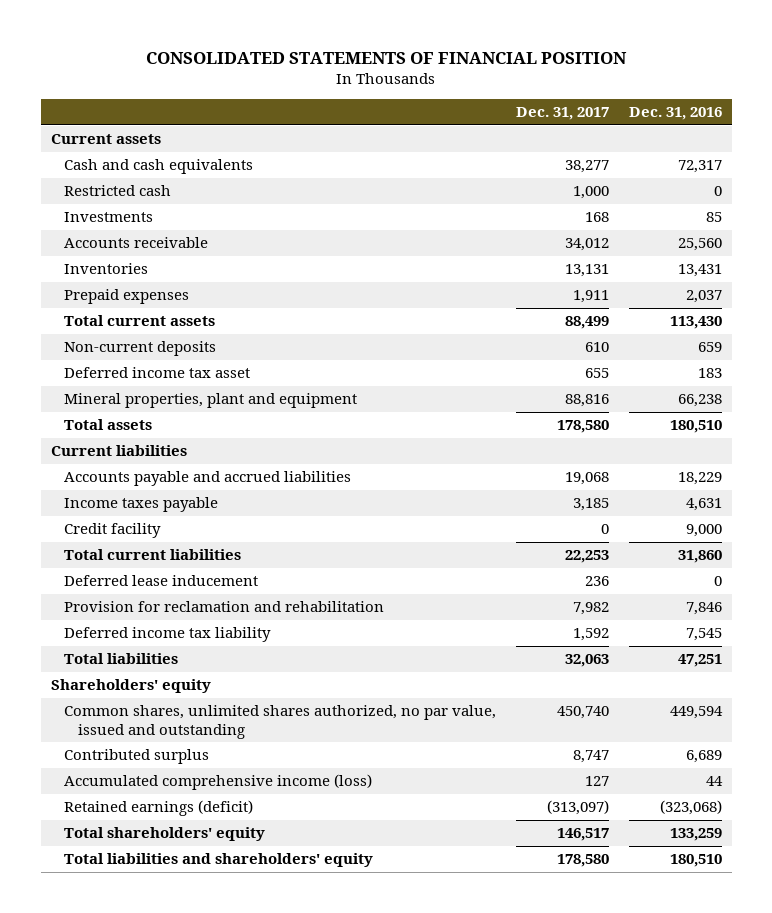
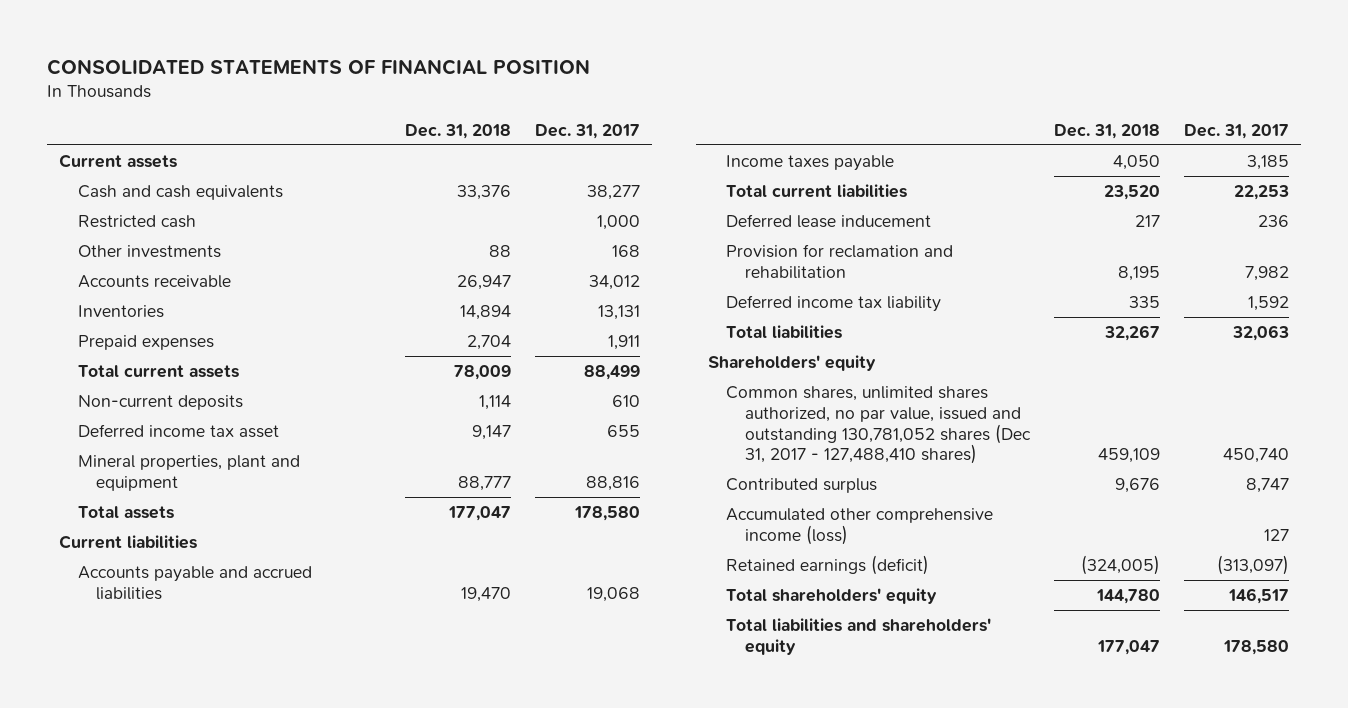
[628,107,722,121] Dec. 31, 2016 -> none
none -> [405,123,512,139] Dec. 31, 2018
[64,212,154,223] Investments -> [77,244,221,258] Other investments
[64,523,162,539] Credit facility -> none
[64,705,497,739] Common shares, unlimited shares authorized, no par value, issued and outstanding -> [726,385,1032,465] Common shares, unlimited shares authorized, no par value, issued and outstanding 130,781,052 shares (Dec 31, 2017 - 127,488,410 shares)
[64,774,373,791] Accumulated comprehensive income (loss) -> [726,507,994,545] Accumulated other comprehensive income (loss)

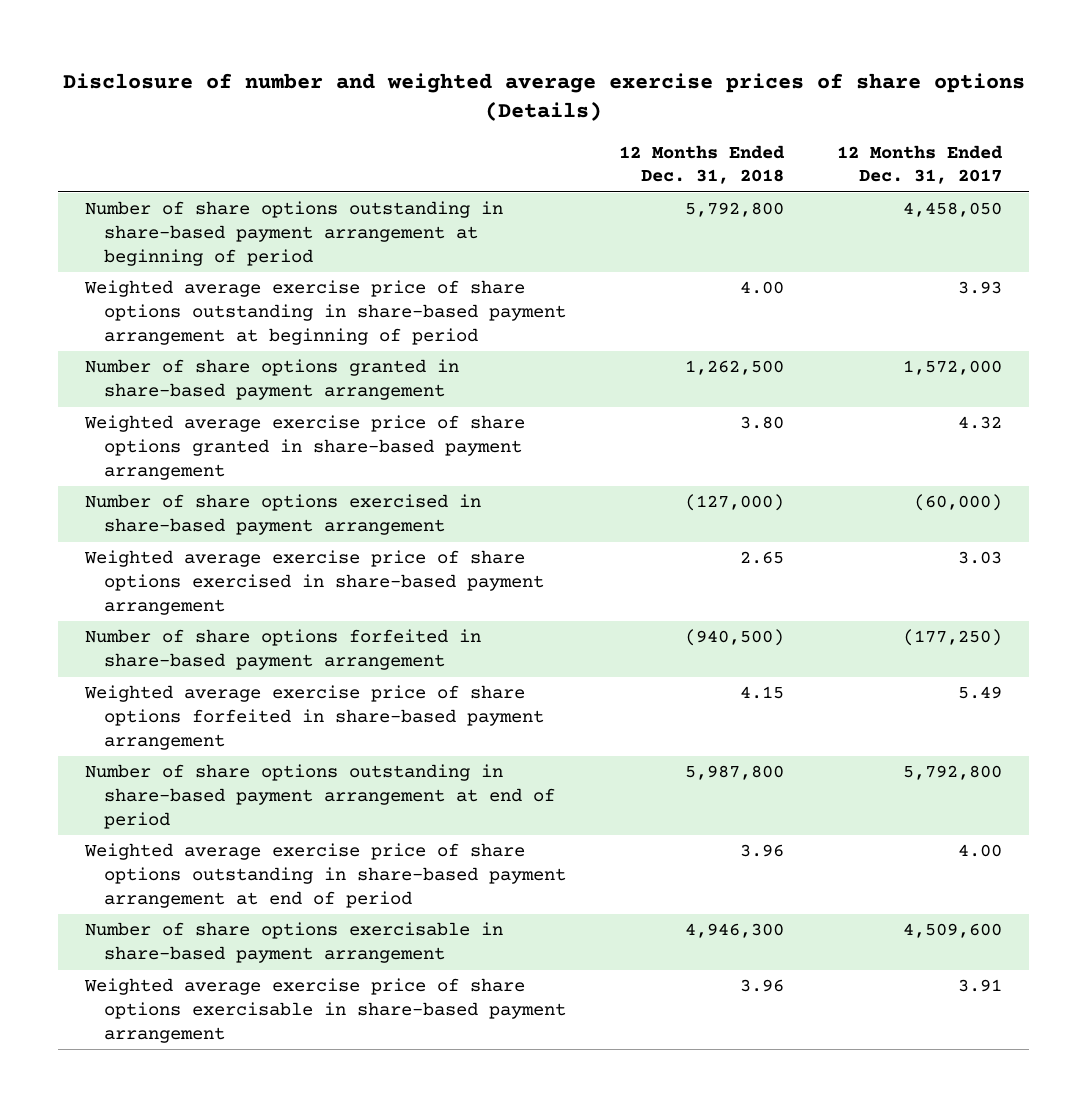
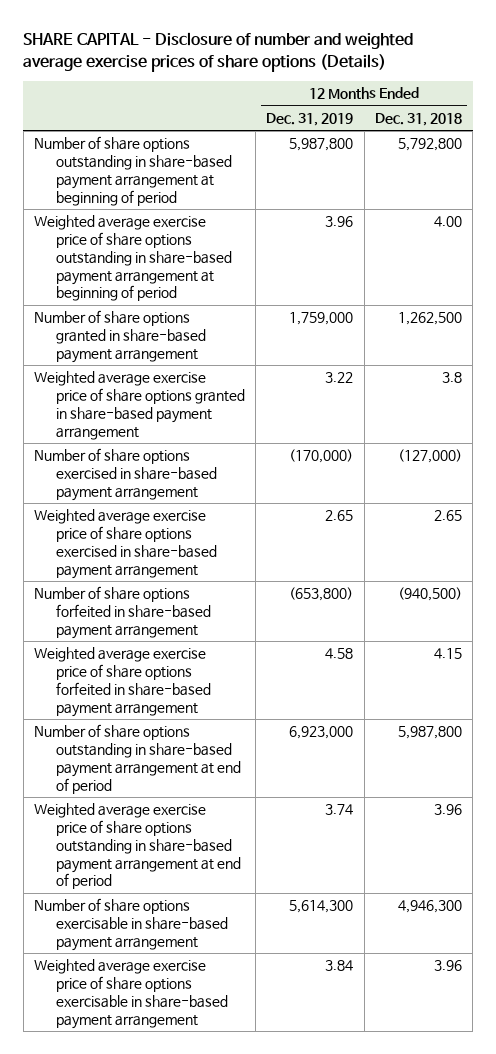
[62,72,1025,122] Disclosure of number and weighted average exercise prices of share options (Details) -> [23,31,414,72] SHARE CAPITAL - Disclosure of number and weighted average exercise prices of share options (Details)
[837,144,1004,185] 12 Months Ended Dec. 31, 2017 -> none
none -> [266,113,354,127] Dec. 31, 2019
[740,416,785,430] 3.80 -> [441,372,462,384] 3.8

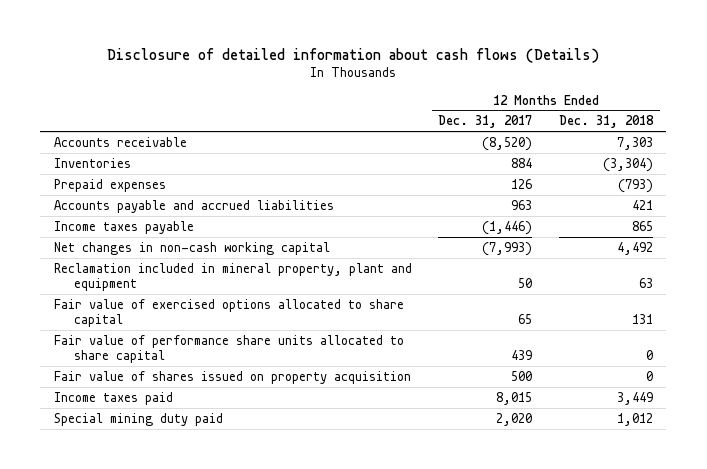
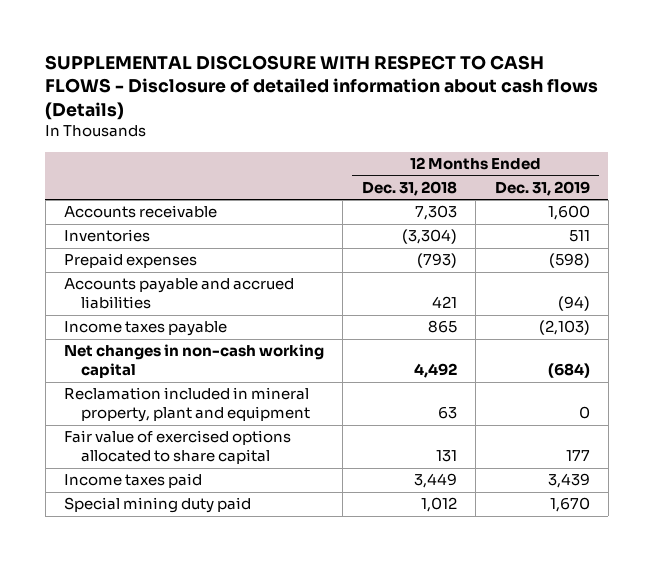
[107,48,600,64] Disclosure of detailed information about cash flows (Details) -> [45,54,599,120] SUPPLEMENTAL DISCLOSURE WITH RESPECT TO CASH FLOWS - Disclosure of detailed information about cash flows (Details)
[438,115,533,129] Dec. 31, 2017 -> none
none -> [494,181,590,197] Dec. 31, 2019
[53,334,404,363] Fair value of performance share units allocated to share capital -> none
[53,370,411,384] Fair value of shares issued on property acquisition -> none

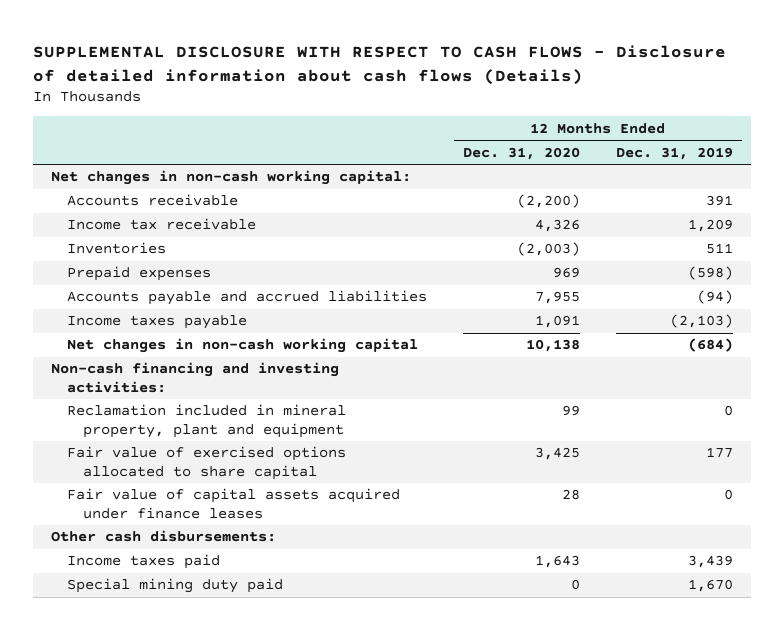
[361,181,457,197] Dec. 31, 2018 -> none
none -> [462,146,580,160] Dec. 31, 2020
none -> [51,170,412,186] Net changes in non-cash working capital:
[547,205,590,221] 1,600 -> [705,195,733,207] 391
none -> [67,218,257,231] Income tax receivable
none -> [51,362,340,394] Non-cash financing and investing activities:
none -> [67,488,401,520] Fair value of capital assets acquired under finance leases
none -> [51,530,277,543] Other cash disbursements:

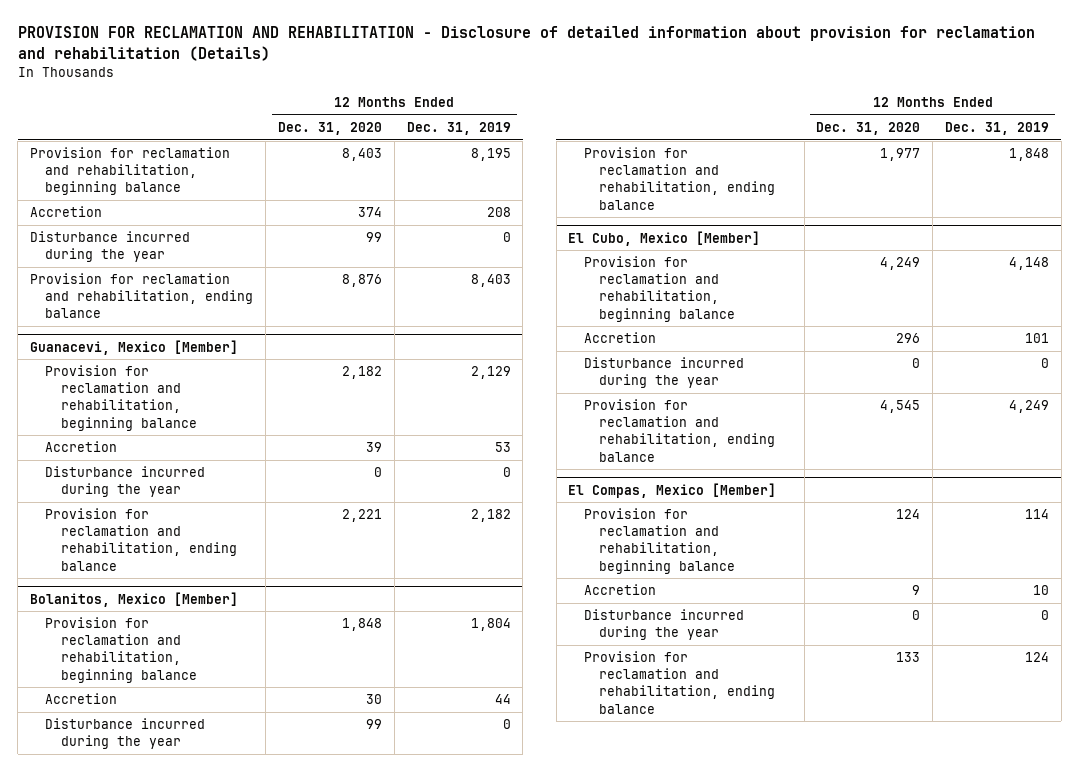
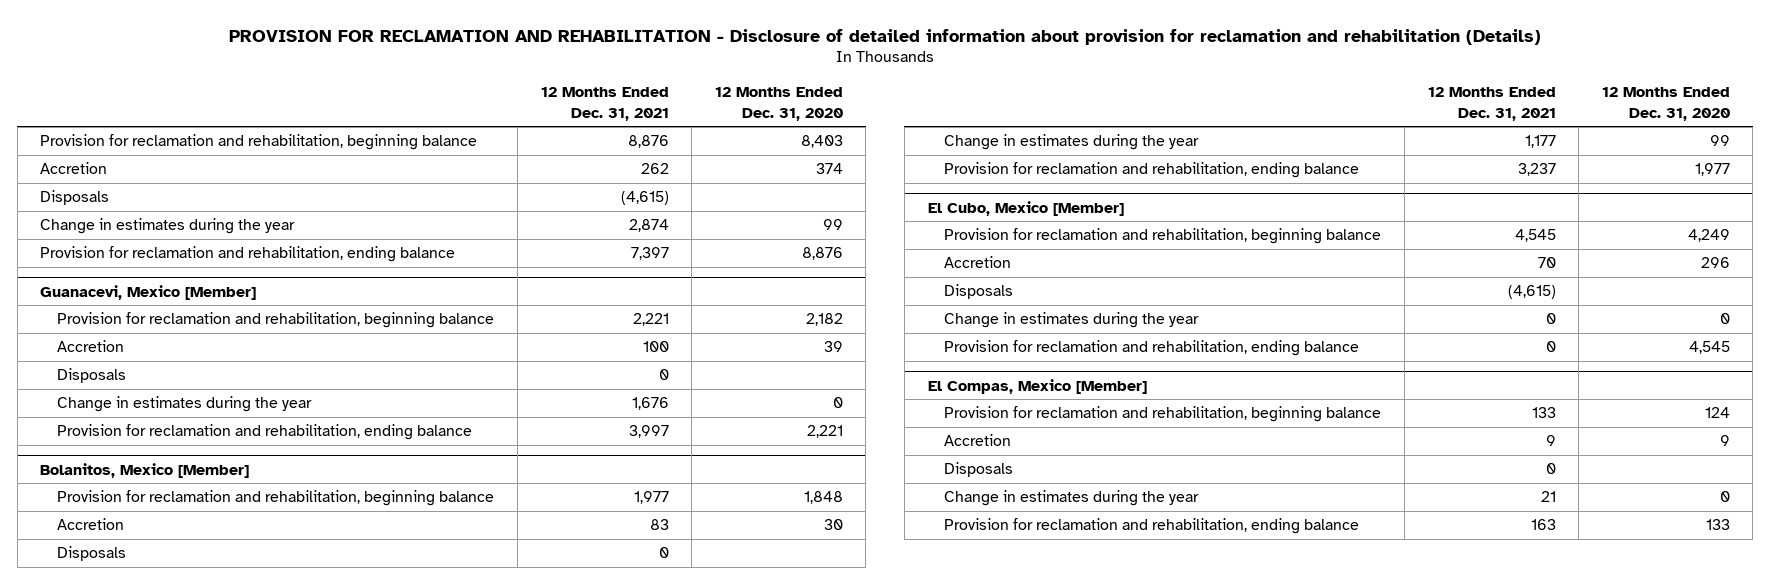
[406,122,511,136] Dec. 31, 2019 -> none
none -> [540,87,669,121] 12 Months Ended Dec. 31, 2021
[30,231,191,263] Disturbance incurred during the year -> none
none -> [40,190,110,206] Disposals
none -> [40,218,296,235] Change in estimates during the year
[45,466,206,498] Disturbance incurred during the year -> none
none -> [57,368,127,384] Disposals
none -> [57,396,313,413] Change in estimates during the year
[45,718,206,750] Disturbance incurred during the year -> none
none -> [57,546,127,562] Disposals
none -> [944,134,1200,151] Change in estimates during the year
[583,357,744,389] Disturbance incurred during the year -> none
none -> [944,284,1014,300] Disposals
none -> [944,312,1200,329] Change in estimates during the year
[583,609,744,641] Disturbance incurred during the year -> none
none -> [944,462,1014,478] Disposals
none -> [944,490,1200,507] Change in estimates during the year

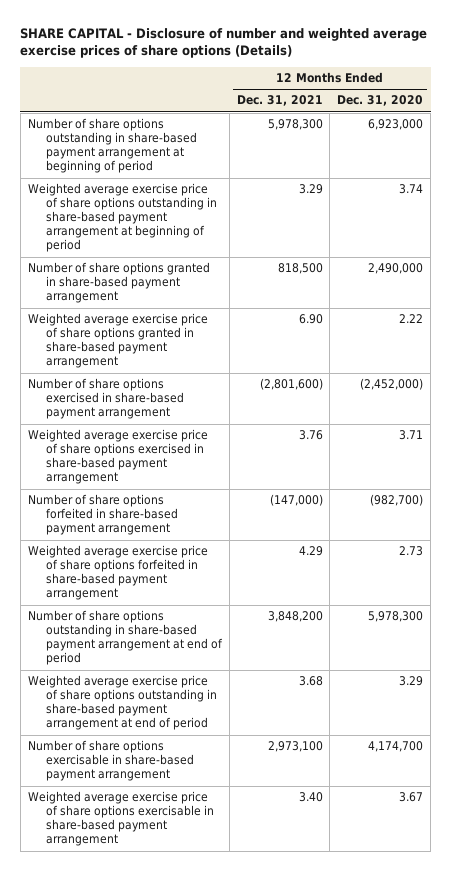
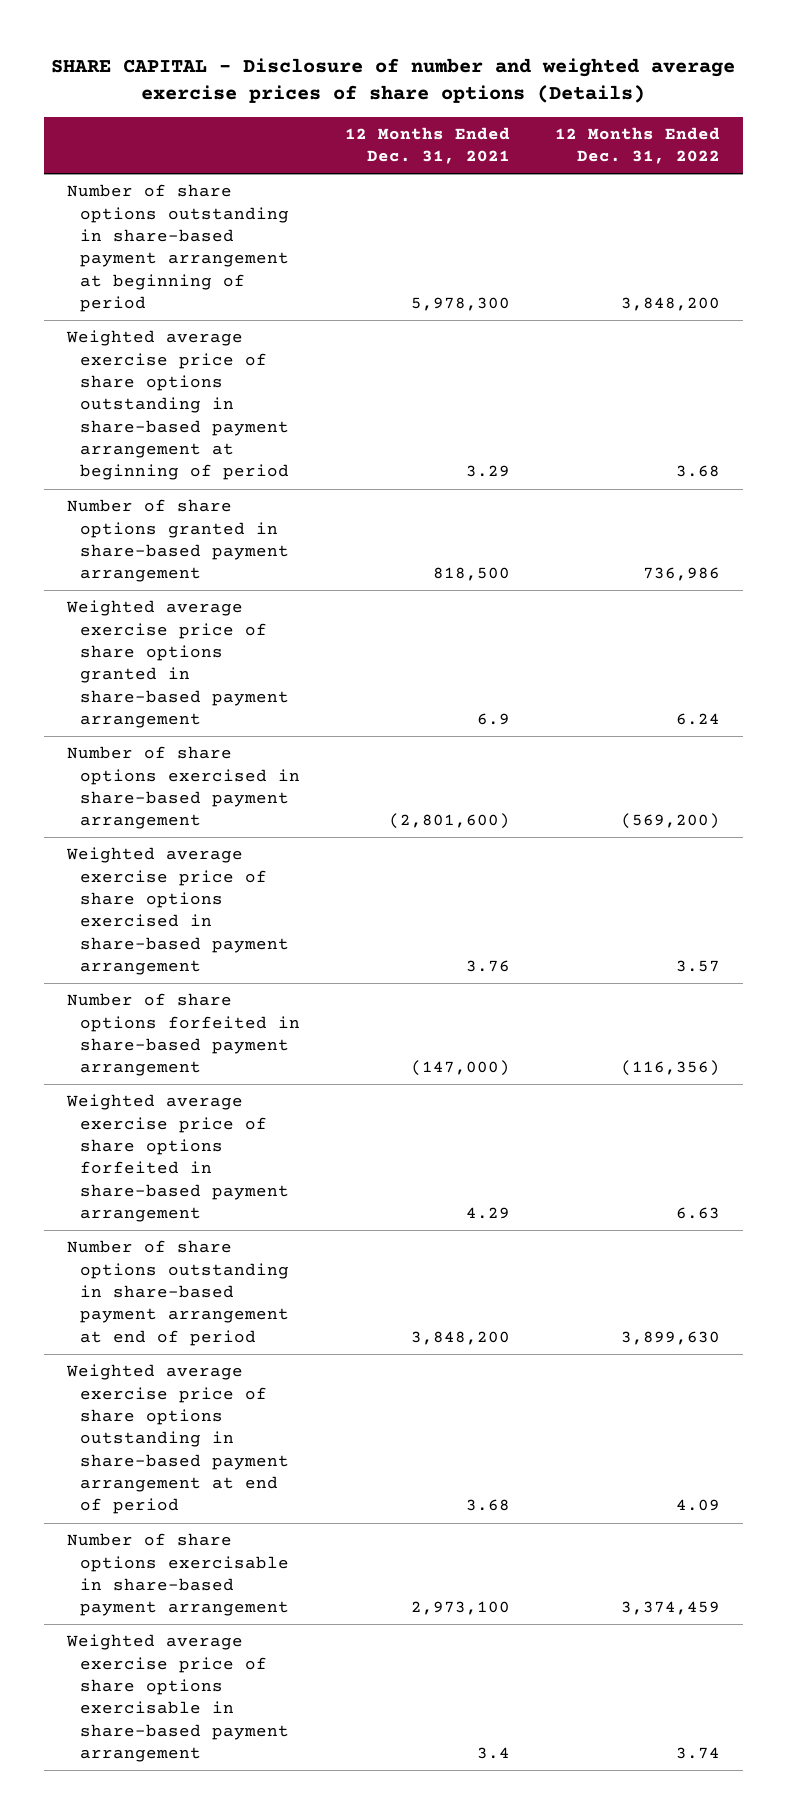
[337,95,424,107] Dec. 31, 2020 -> none
none -> [555,126,721,165] 12 Months Ended Dec. 31, 2022
[298,314,323,325] 6.90 -> [476,713,510,726] 6.9
[298,792,323,803] 3.40 -> [476,1747,510,1760] 3.4

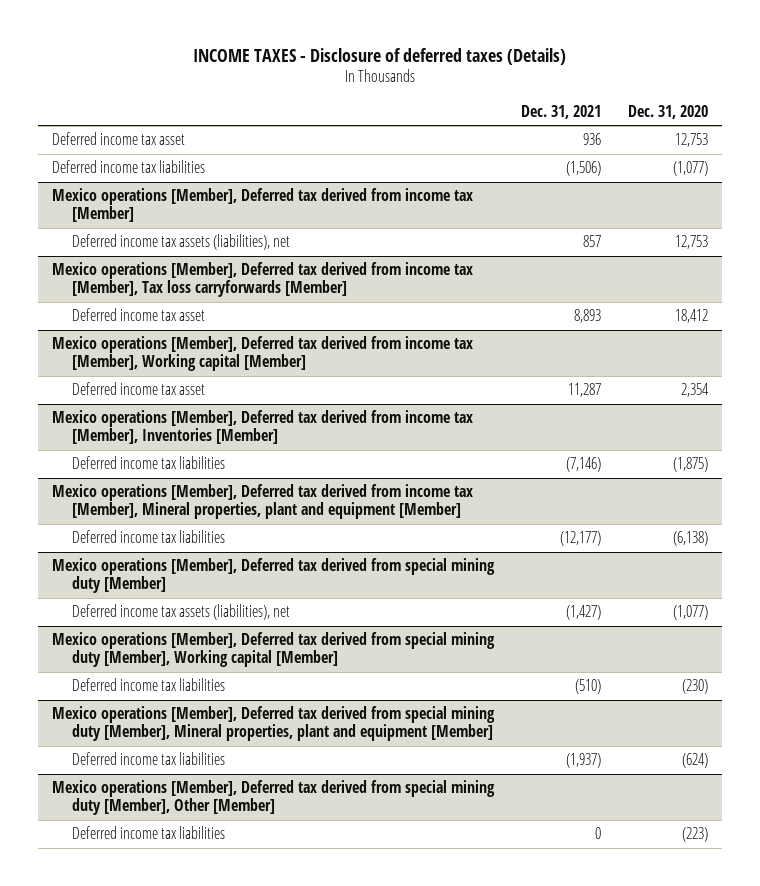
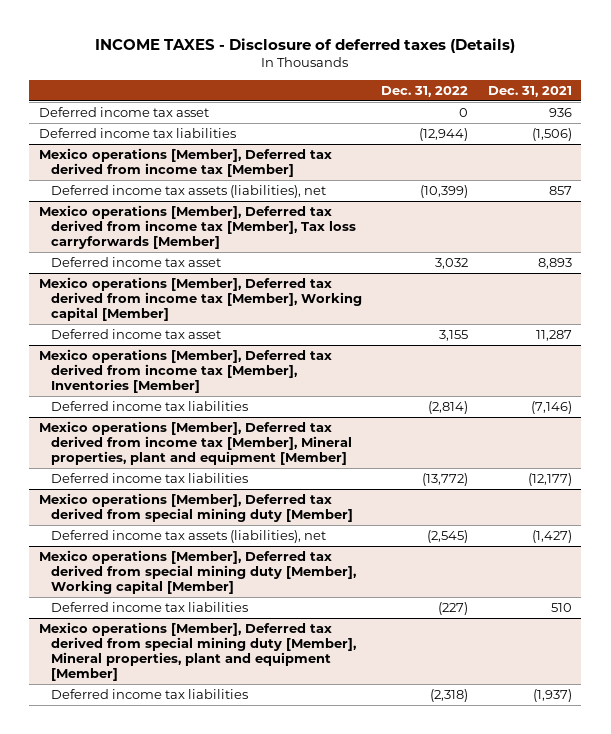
[628,105,709,120] Dec. 31, 2020 -> none
none -> [381,86,469,98] Dec. 31, 2022
[574,679,601,695] (510) -> [550,602,572,612] 510
[51,780,495,816] Mexico operations [Member], Deferred tax derived from special mining duty [Member], Other [Member] -> none
[72,826,226,840] Deferred income tax liabilities -> none

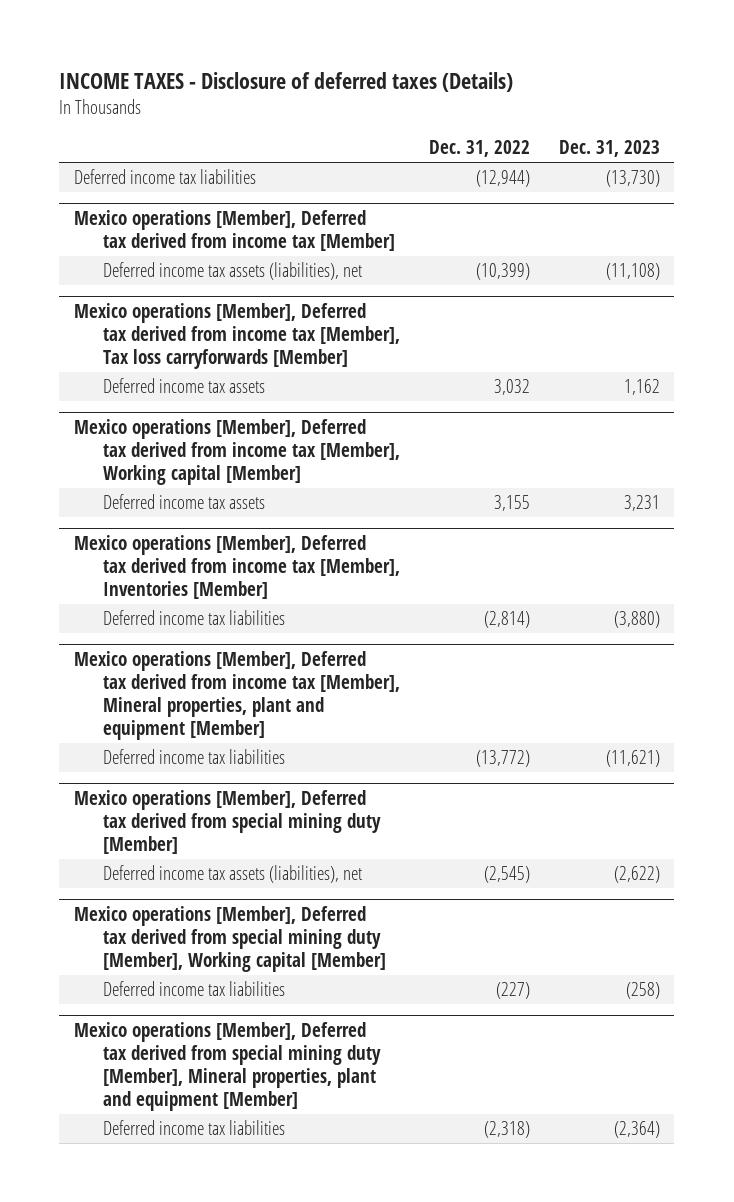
[487,86,572,98] Dec. 31, 2021 -> none
none -> [558,140,660,158] Dec. 31, 2023
[38,106,209,117] Deferred income tax asset -> none
[50,256,221,267] Deferred income tax asset -> [102,378,265,394] Deferred income tax assets
[50,328,221,339] Deferred income tax asset -> [102,494,265,510] Deferred income tax assets

